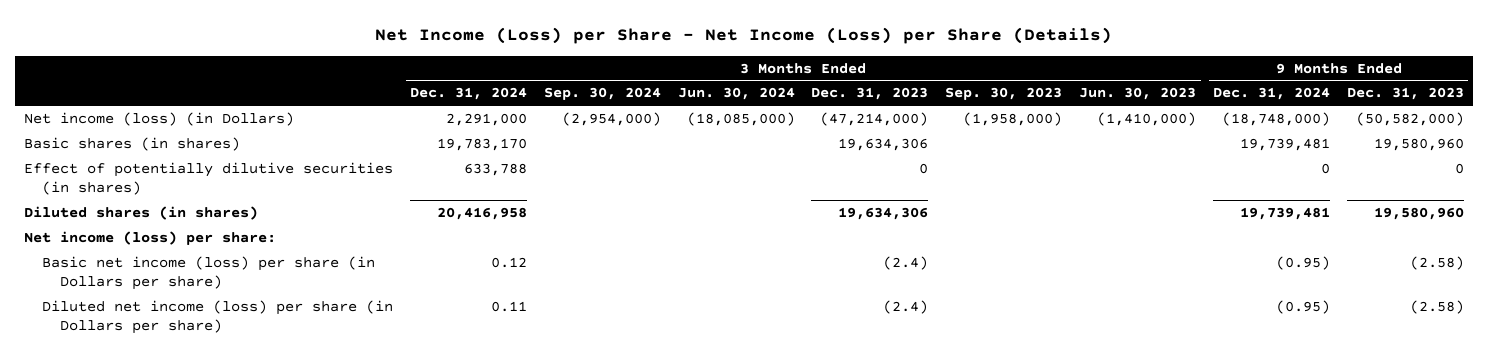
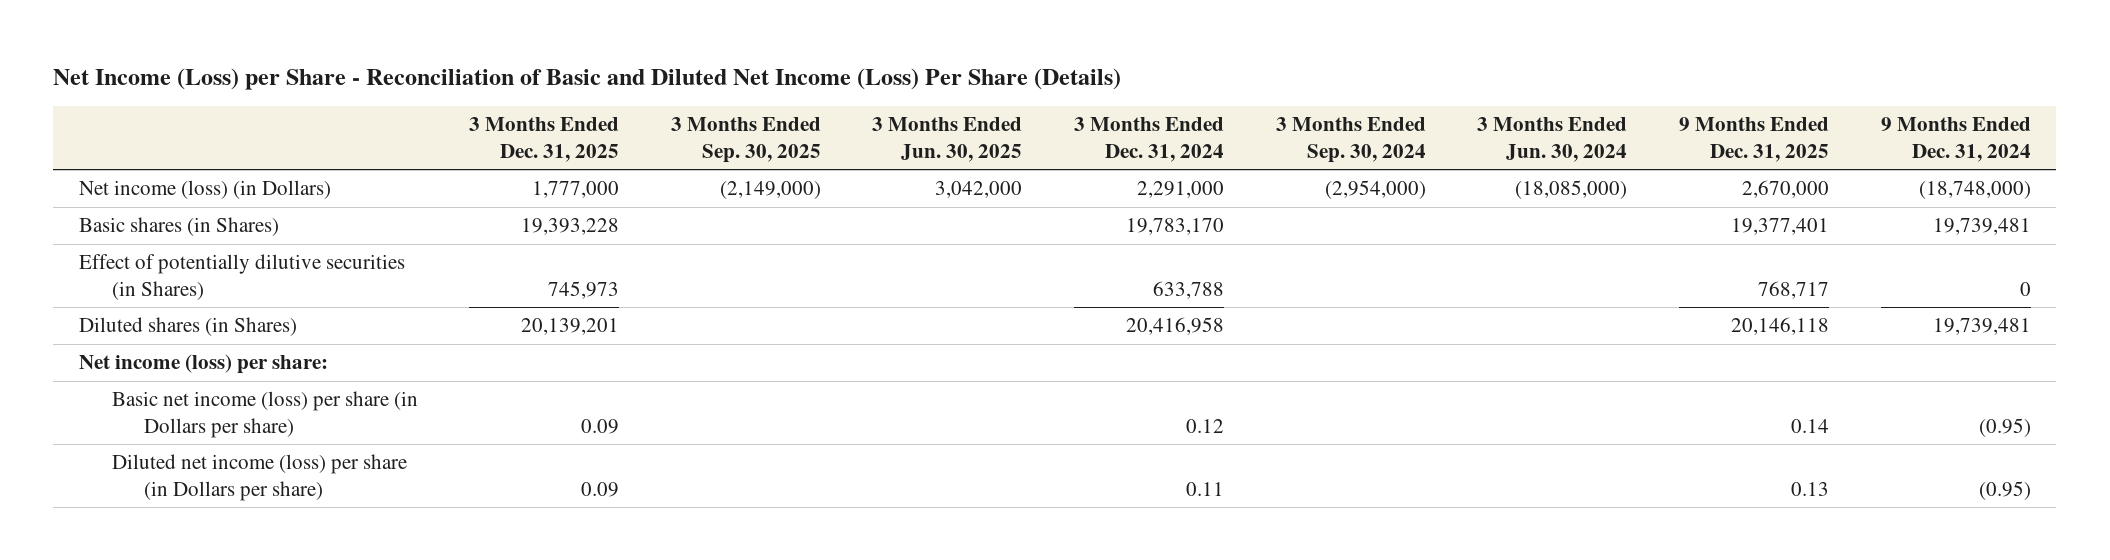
[374,26,1112,44] Net Income (Loss) per Share - Net Income (Loss) per Share (Details) -> [53,68,1122,91] Net Income (Loss) per Share - Reconciliation of Basic and Diluted Net Income (Loss) Per Share (Details)
[811,87,929,101] Dec. 31, 2023 -> none
[945,87,1063,101] Sep. 30, 2023 -> none
[1079,87,1197,101] Jun. 30, 2023 -> none
[1347,87,1465,101] Dec. 31, 2023 -> none
none -> [469,117,620,162] 3 Months Ended Dec. 31, 2025
none -> [670,117,821,163] 3 Months Ended Sep. 30, 2025
none -> [872,117,1023,162] 3 Months Ended Jun. 30, 2025
none -> [1679,117,1830,162] 9 Months Ended Dec. 31, 2025
[23,137,240,152] Basic shares (in shares) -> [79,217,280,237] Basic shares (in Shares)
[23,162,393,196] Effect of potentially dilutive securities (in shares) -> [79,254,406,300] Effect of potentially dilutive securities (in Shares)
[23,206,258,221] Diluted shares (in shares) -> [79,317,298,337] Diluted shares (in Shares)

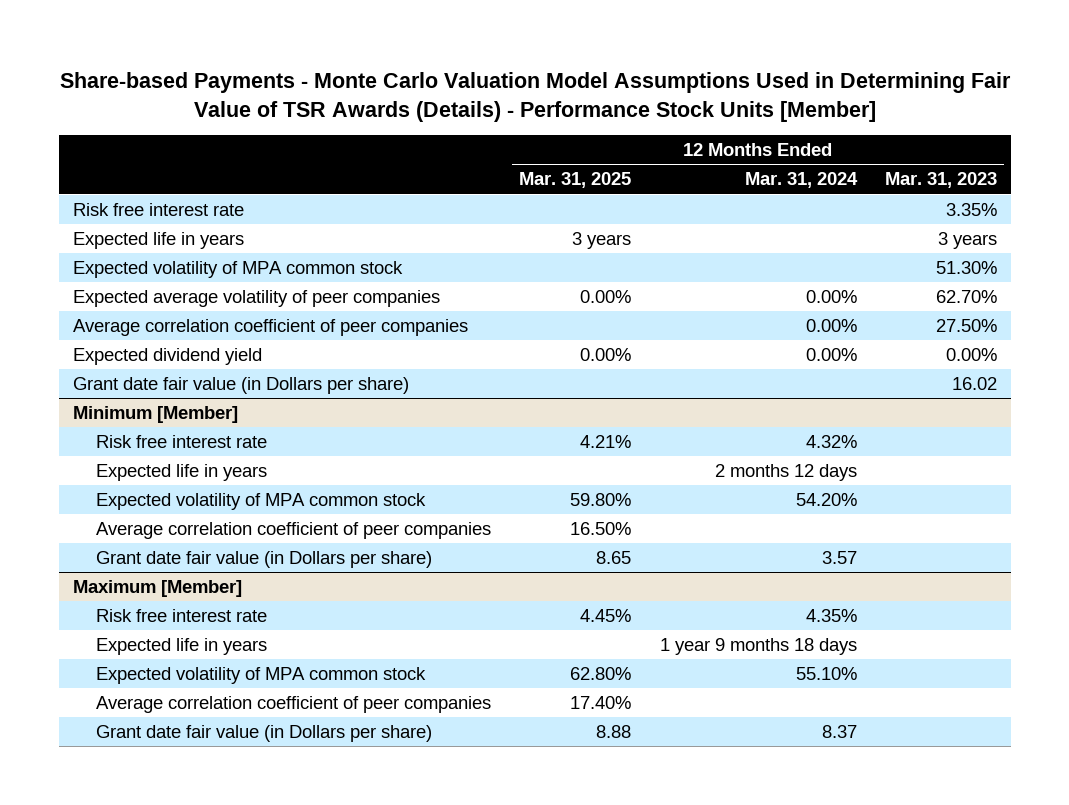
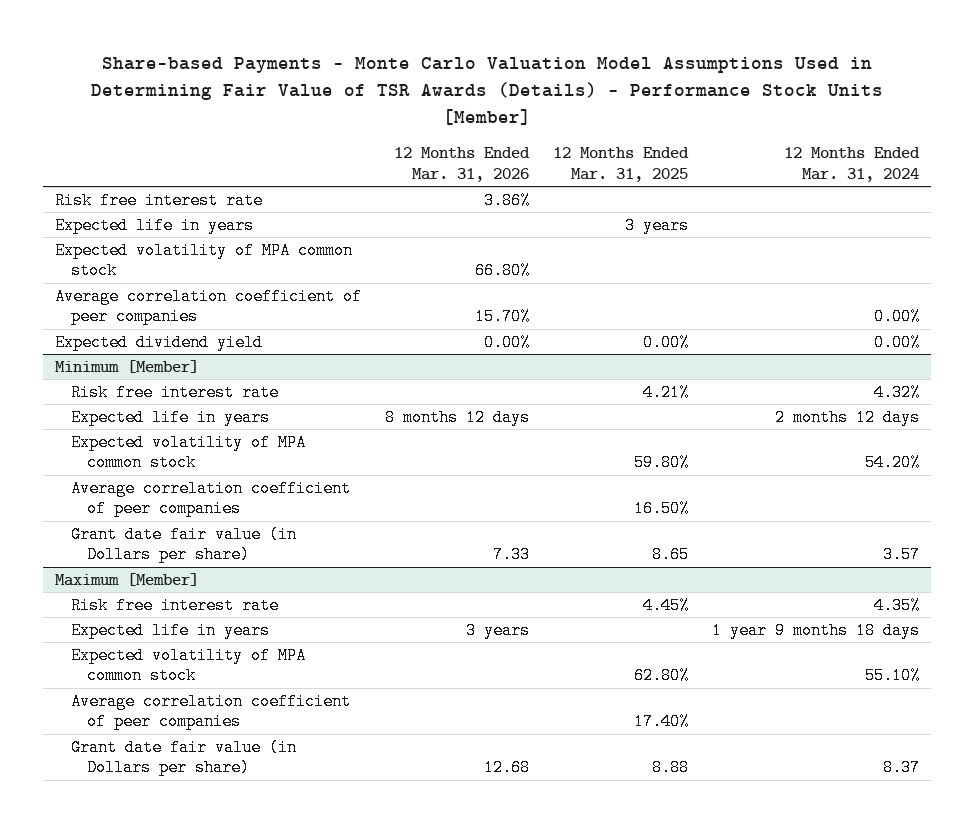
[884,172,997,189] Mar. 31, 2023 -> none
none -> [393,147,530,182] 12 Months Ended Mar. 31, 2026
[72,290,440,308] Expected average volatility of peer companies -> none
[72,377,409,395] Grant date fair value (in Dollars per share) -> none

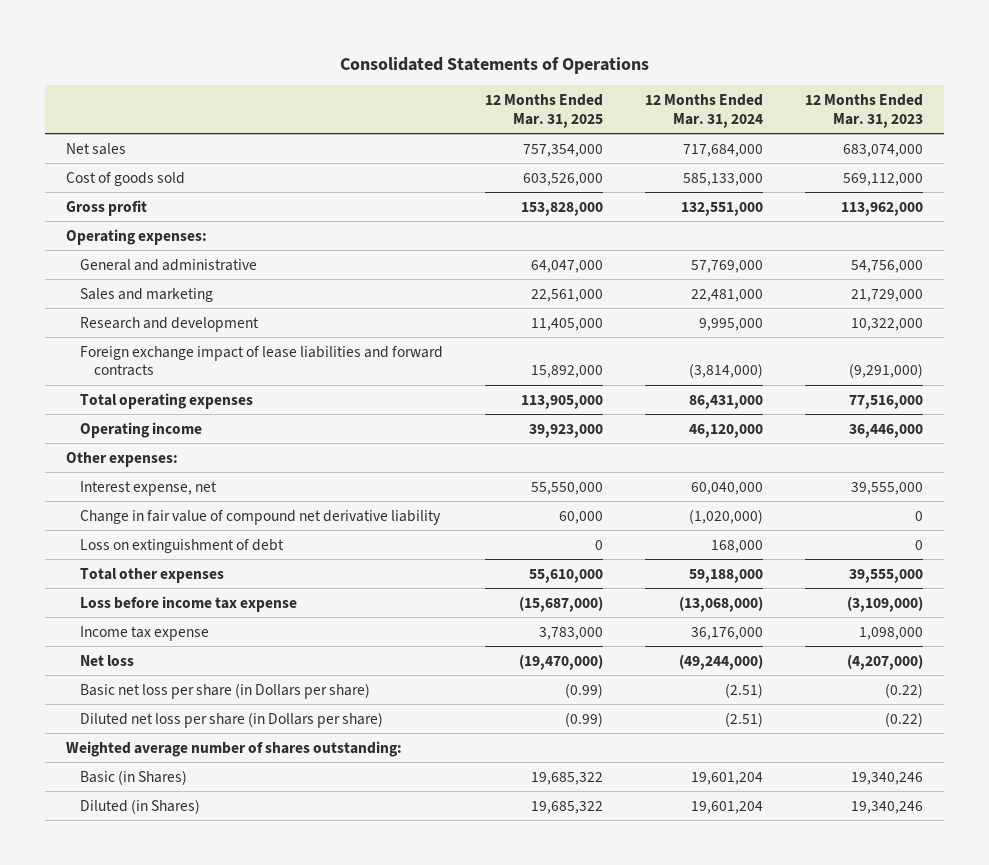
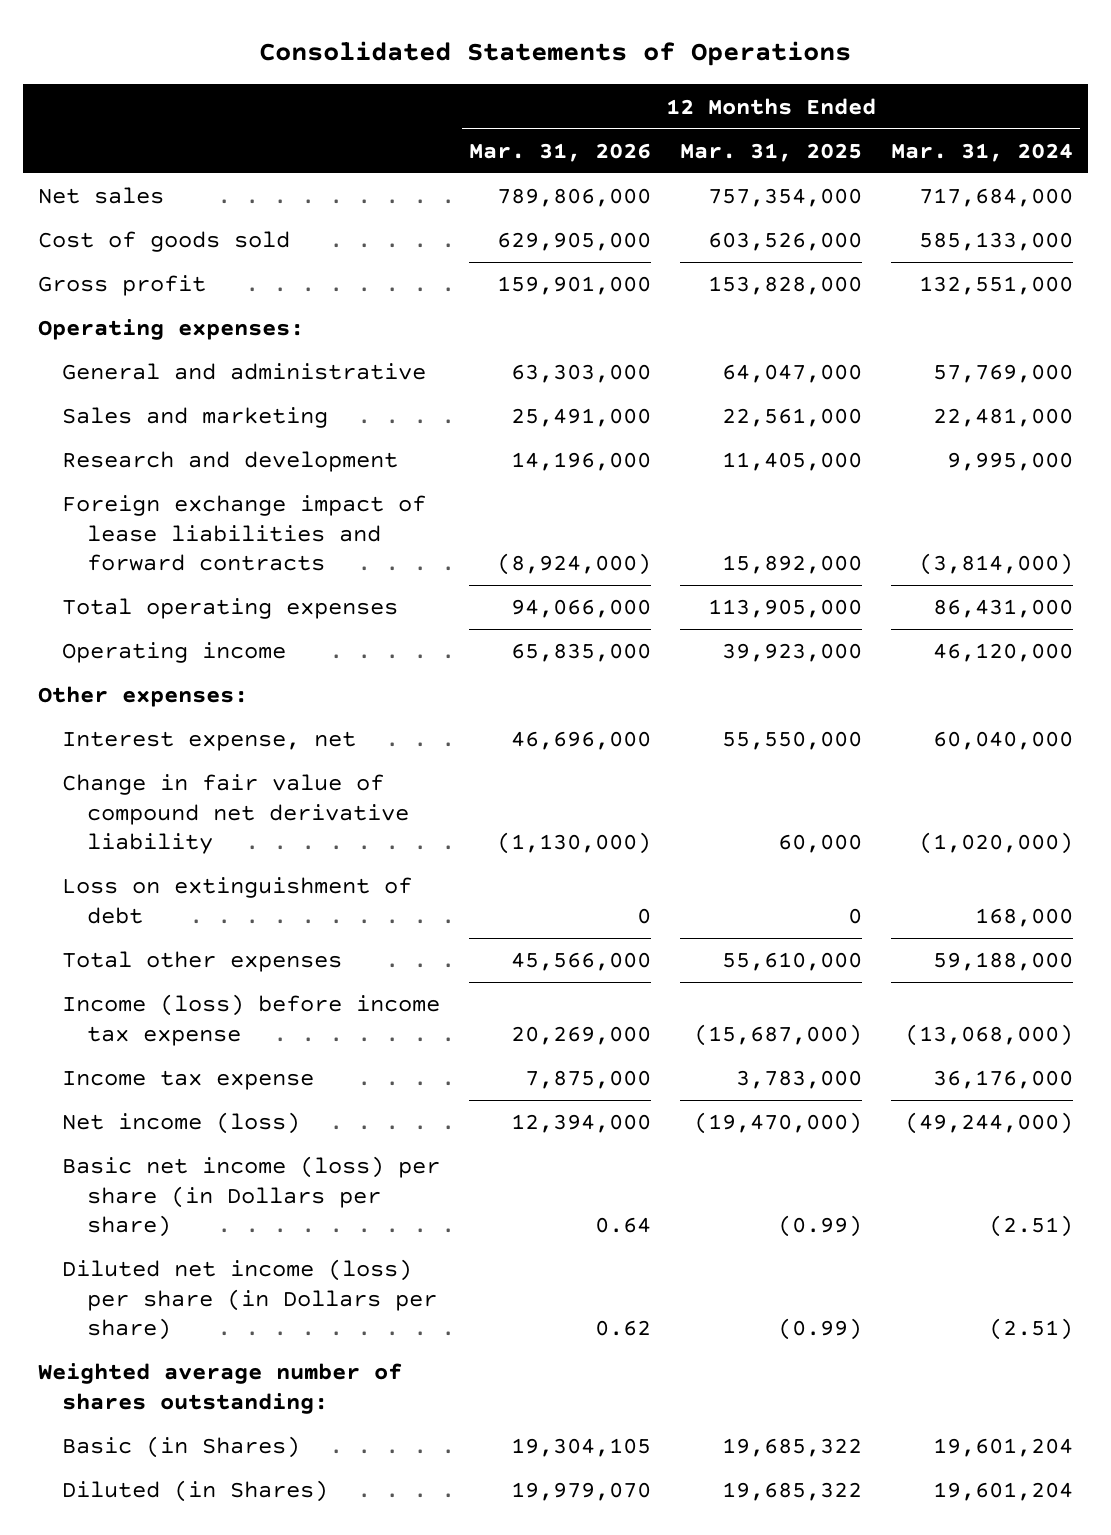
[805,93,924,128] 12 Months Ended Mar. 31, 2023 -> none
none -> [469,142,652,162] Mar. 31, 2026
[80,595,298,612] Loss before income tax expense -> [62,994,441,1046] Income (loss) before income tax expense
[80,654,135,666] Net loss -> [62,1112,301,1135] Net income (loss)
[80,682,371,699] Basic net loss per share (in Dollars per share) -> [62,1156,441,1238] Basic net income (loss) per share (in Dollars per share)
[80,711,384,728] Diluted net loss per share (in Dollars per share) -> [62,1259,437,1341] Diluted net income (loss) per share (in Dollars per share)

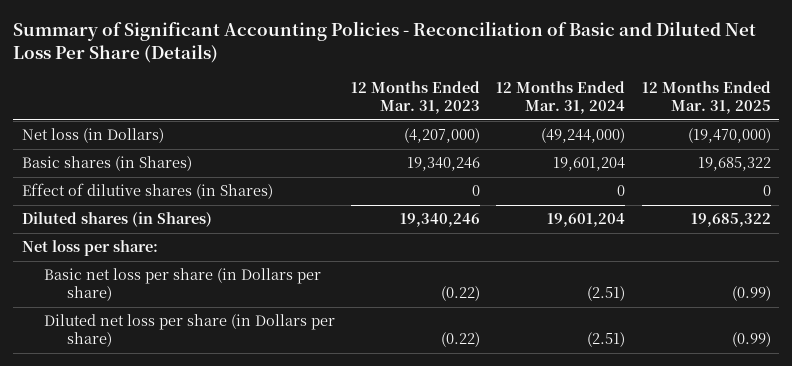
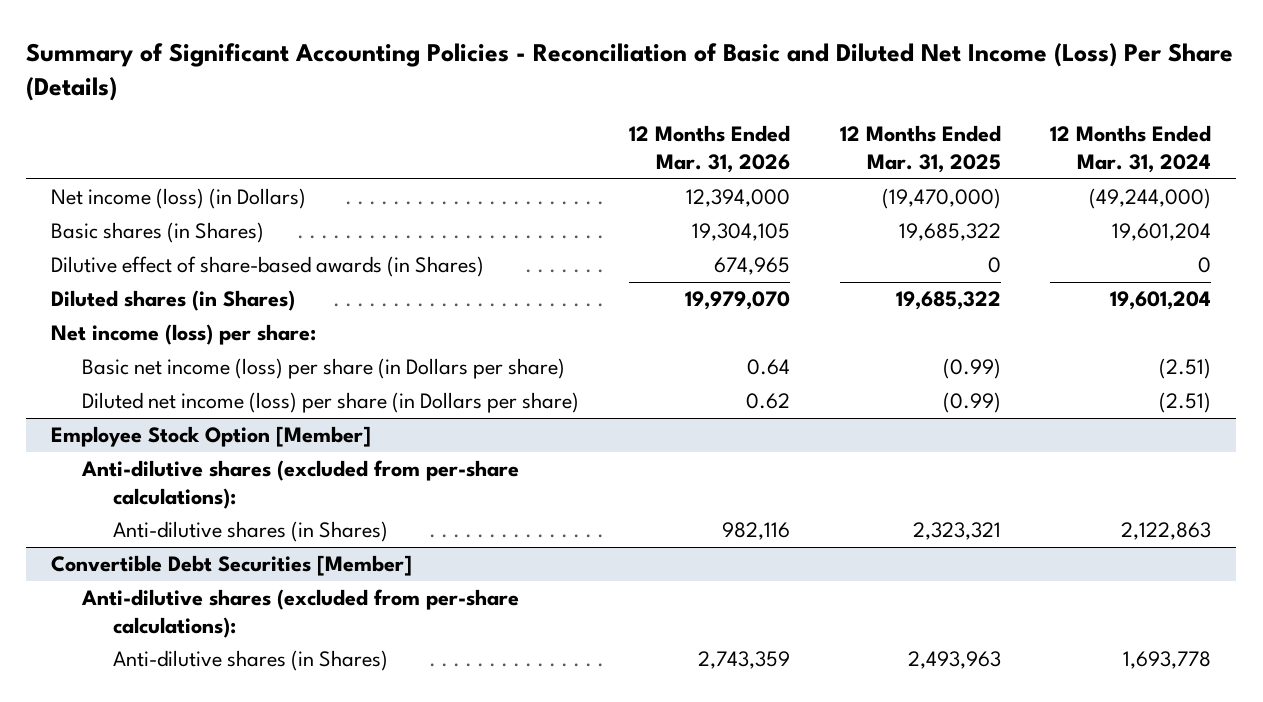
[13,21,757,64] Summary of Significant Accounting Policies - Reconciliation of Basic and Diluted Net Loss Per Share (Details) -> [26,42,1234,102] Summary of Significant Accounting Policies - Reconciliation of Basic and Diluted Net Income (Loss) Per Share (Details)
[351,80,481,115] 12 Months Ended Mar. 31, 2023 -> none
none -> [628,125,790,174] 12 Months Ended Mar. 31, 2026
[21,128,164,144] Net loss (in Dollars) -> [51,188,307,210] Net income (loss) (in Dollars)
[21,183,273,200] Effect of dilutive shares (in Shares) -> [51,256,485,278] Dilutive effect of share-based awards (in Shares)
[21,240,158,257] Net loss per share: -> [51,324,317,346] Net income (loss) per share:
[44,268,322,302] Basic net loss per share (in Dollars per share) -> [81,358,565,380] Basic net income (loss) per share (in Dollars per share)
[44,314,336,348] Diluted net loss per share (in Dollars per share) -> [81,392,579,414] Diluted net income (loss) per share (in Dollars per share)
none -> [51,426,372,448] Employee Stock Option [Member]
none -> [80,460,519,509] Anti-dilutive shares (excluded from per-share calculations):
none -> [112,521,388,543] Anti-dilutive shares (in Shares)
none -> [51,555,413,577] Convertible Debt Securities [Member]
none -> [80,589,519,638] Anti-dilutive shares (excluded from per-share calculations):
none -> [112,650,388,672] Anti-dilutive shares (in Shares)

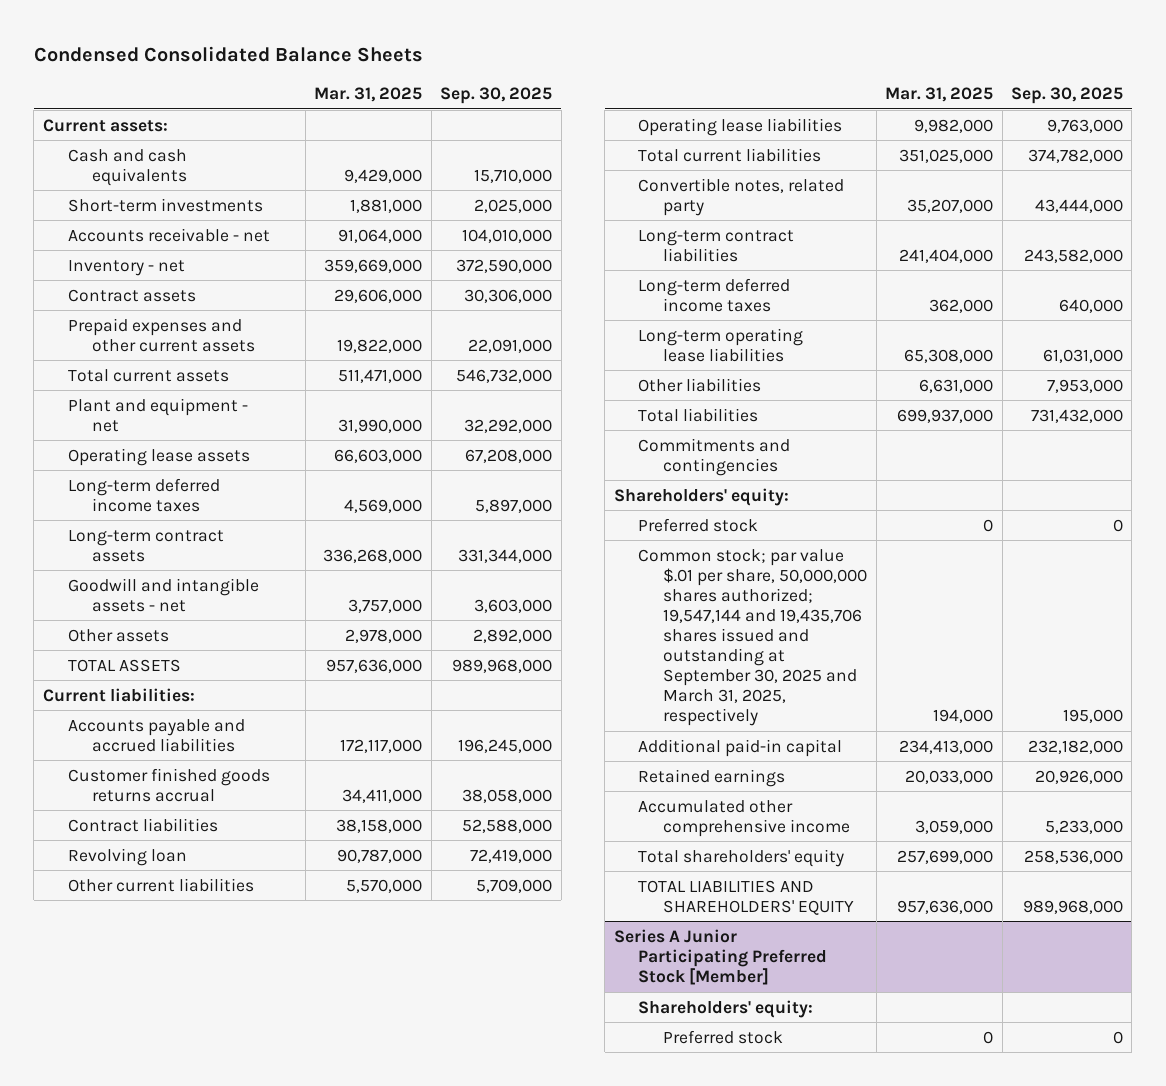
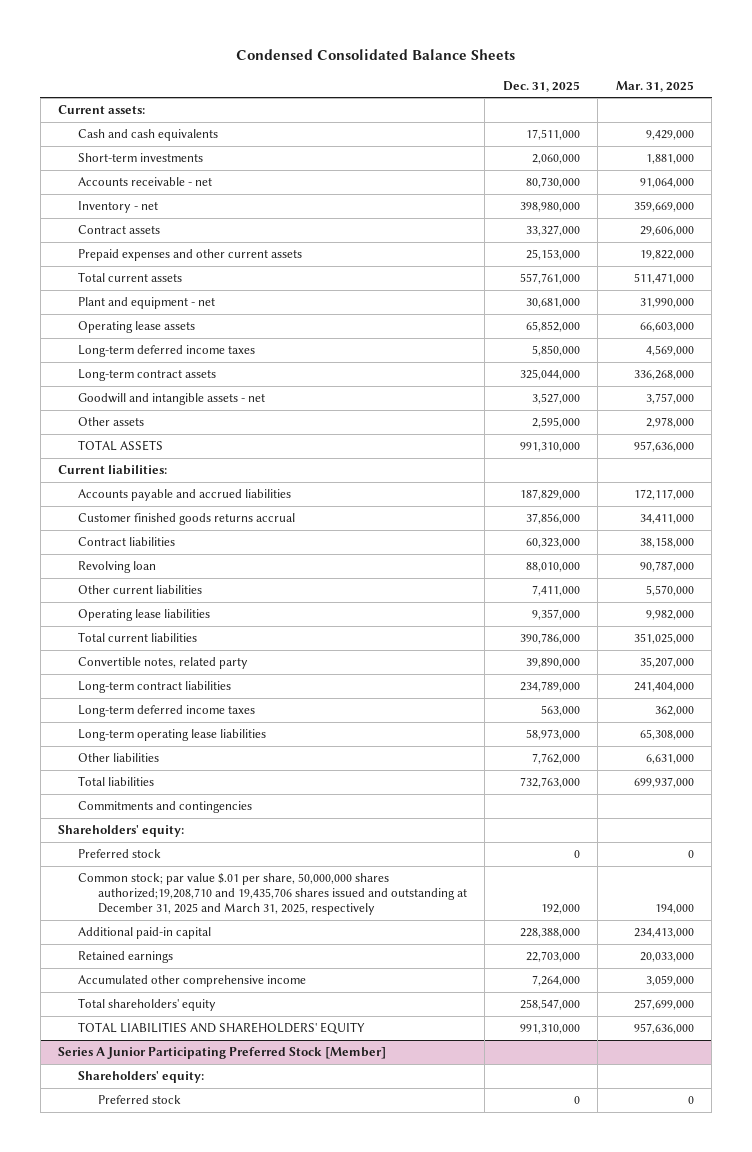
[440,86,553,104] Sep. 30, 2025 -> none
none -> [502,80,580,92] Dec. 31, 2025
[638,548,868,727] Common stock; par value $.01 per share, 50,000,000 shares authorized; 19,547,144 and 19,435,706 shares issued and outstanding at September 30, 2025 and March 31, 2025, respectively -> [78,873,467,916] Common stock; par value $.01 per share, 50,000,000 shares authorized;19,208,710 and 19,435,706 shares issued and outstanding at December 31, 2025 and March 31, 2025, respectively

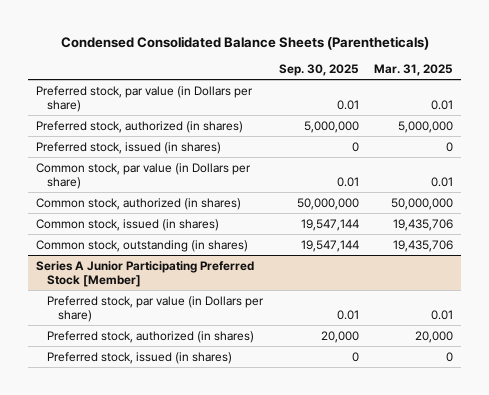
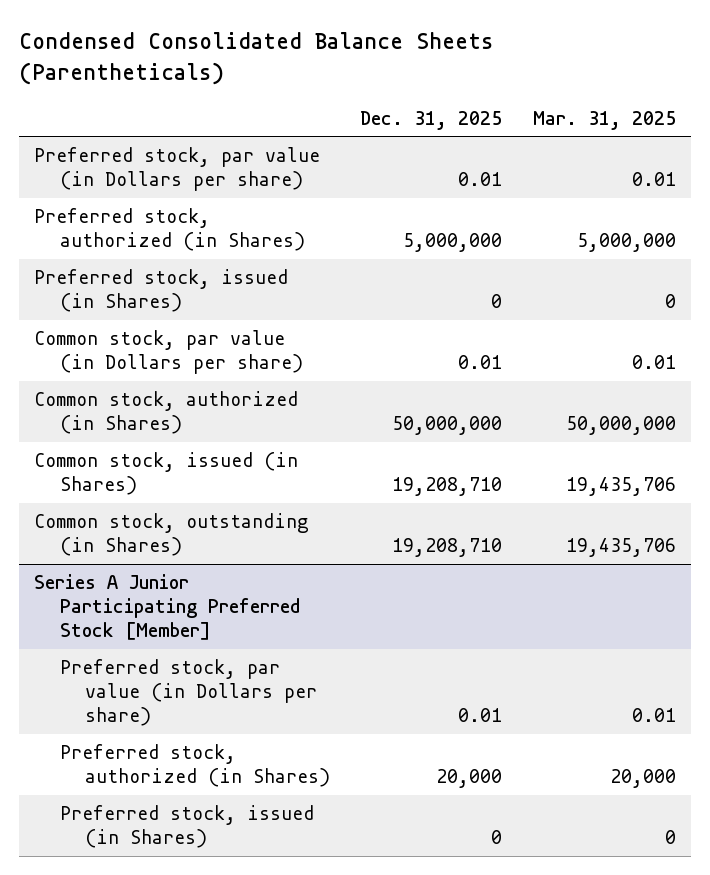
[278,63,359,76] Sep. 30, 2025 -> none
none -> [360,110,503,130] Dec. 31, 2025
[36,120,244,133] Preferred stock, authorized (in shares) -> [33,208,305,252] Preferred stock, authorized (in Shares)
[36,141,222,154] Preferred stock, issued (in shares) -> [33,269,288,313] Preferred stock, issued (in Shares)
[36,197,242,210] Common stock, authorized (in shares) -> [33,391,298,435] Common stock, authorized (in Shares)
[36,218,220,231] Common stock, issued (in shares) -> [33,452,298,496] Common stock, issued (in Shares)
[36,239,249,252] Common stock, outstanding (in shares) -> [33,513,309,557] Common stock, outstanding (in Shares)
[47,330,255,343] Preferred stock, authorized (in shares) -> [59,744,331,788] Preferred stock, authorized (in Shares)
[47,351,233,364] Preferred stock, issued (in shares) -> [59,805,314,849] Preferred stock, issued (in Shares)

